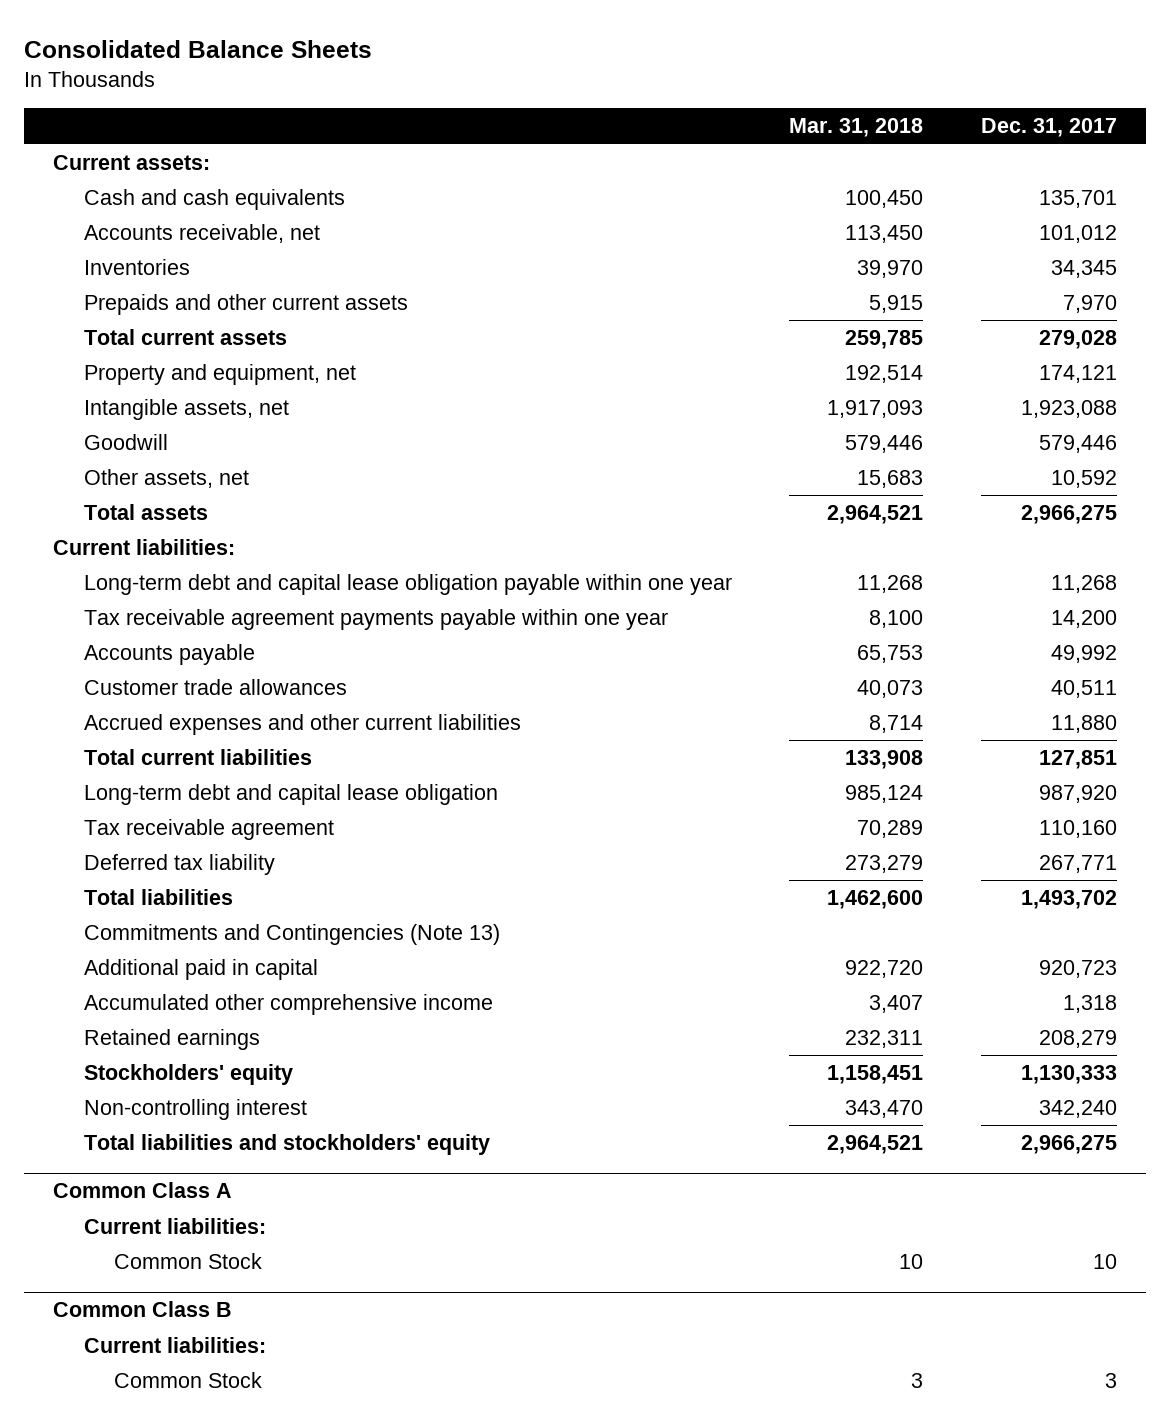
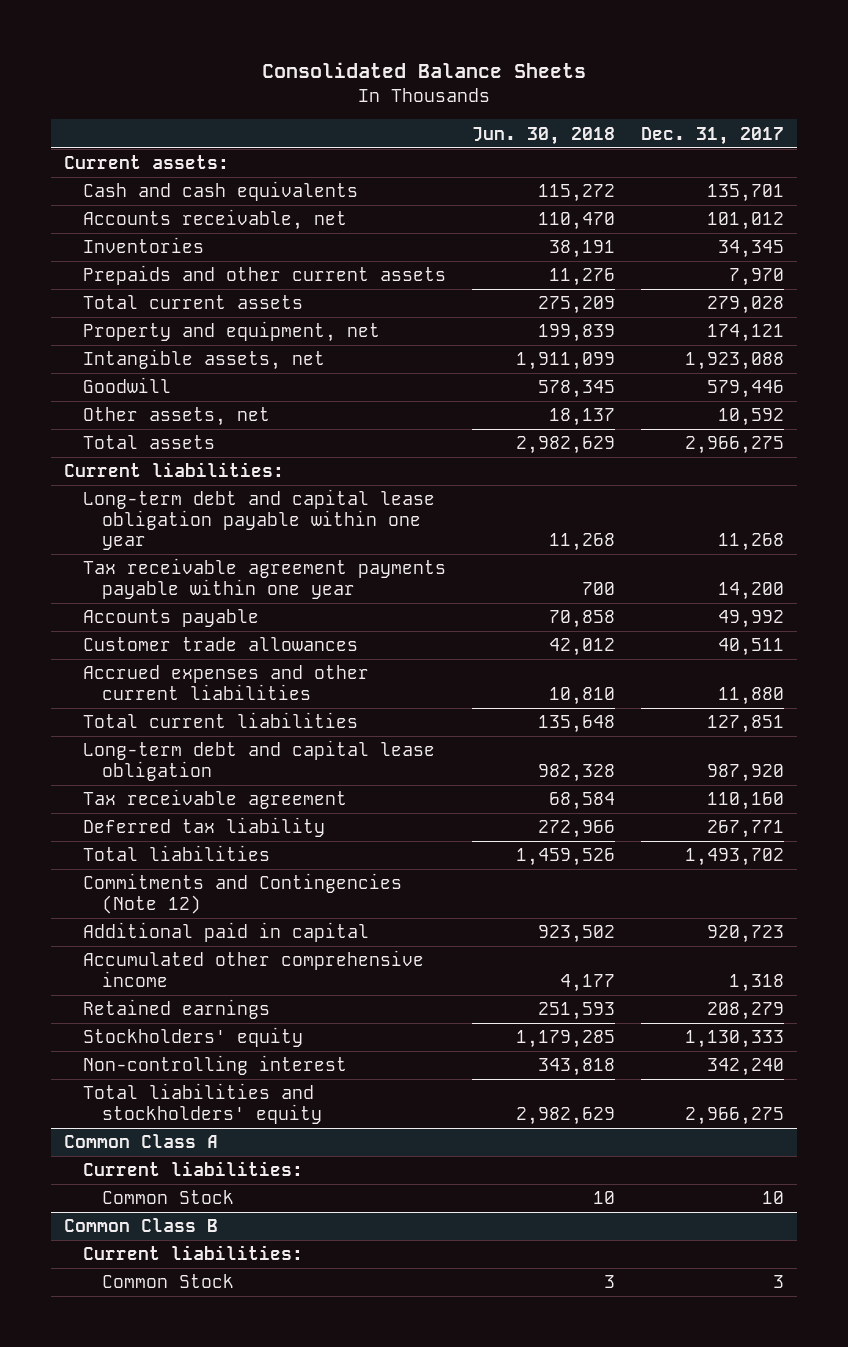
[789,118,924,138] Mar. 31, 2018 -> none
none -> [472,126,616,145] Jun. 30, 2018
[83,924,500,946] Commitments and Contingencies (Note 13) -> [83,873,403,914] Commitments and Contingencies (Note 12)

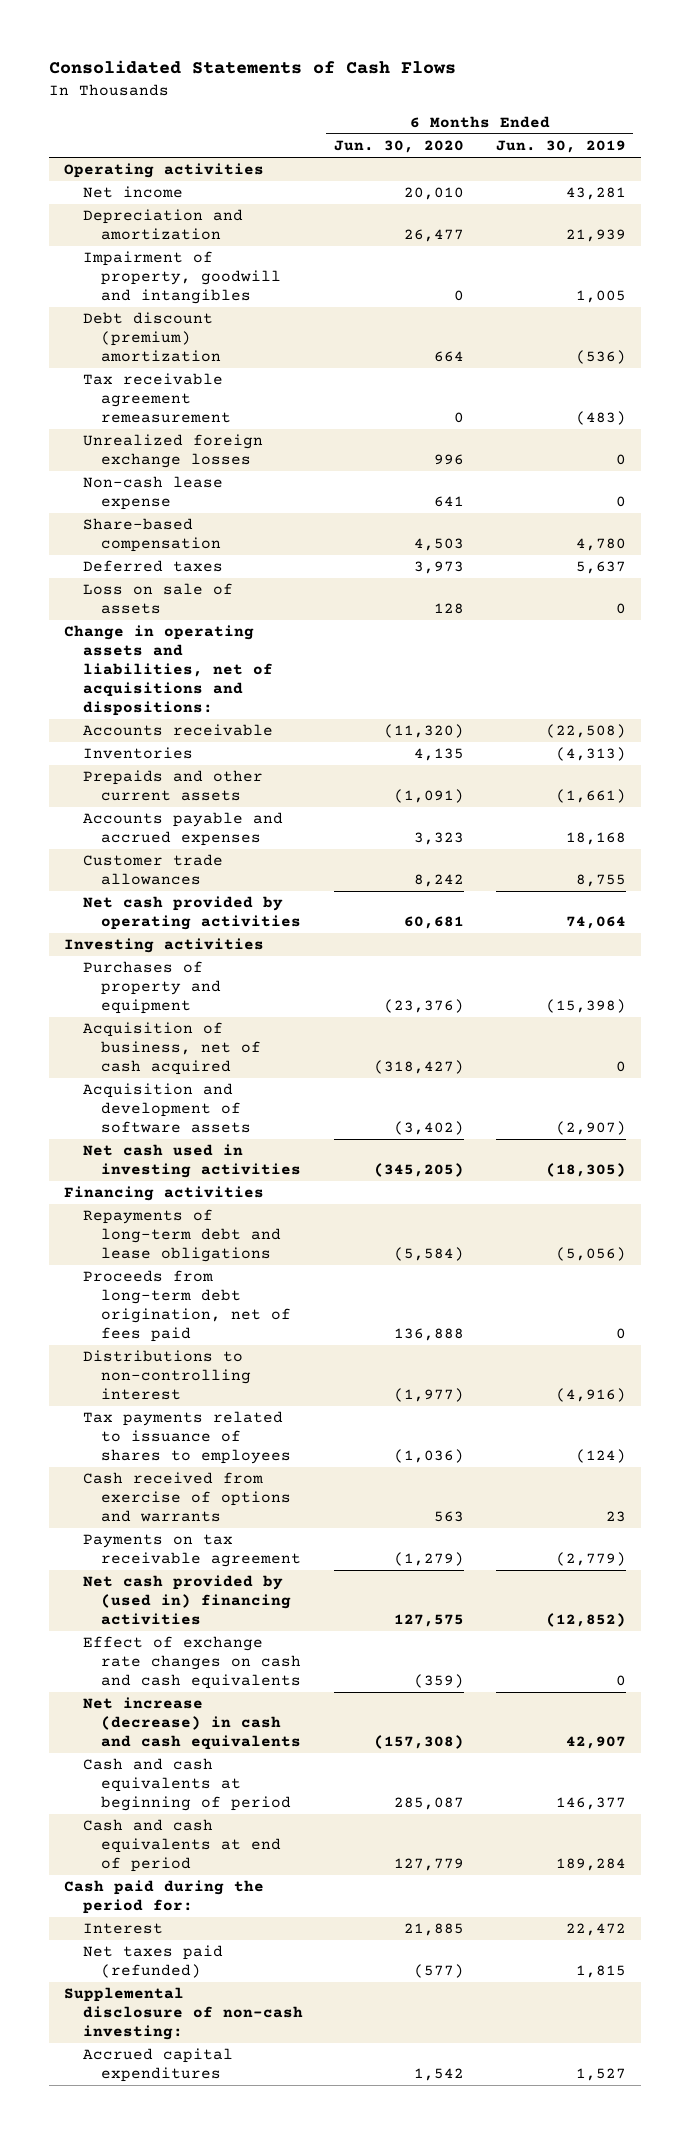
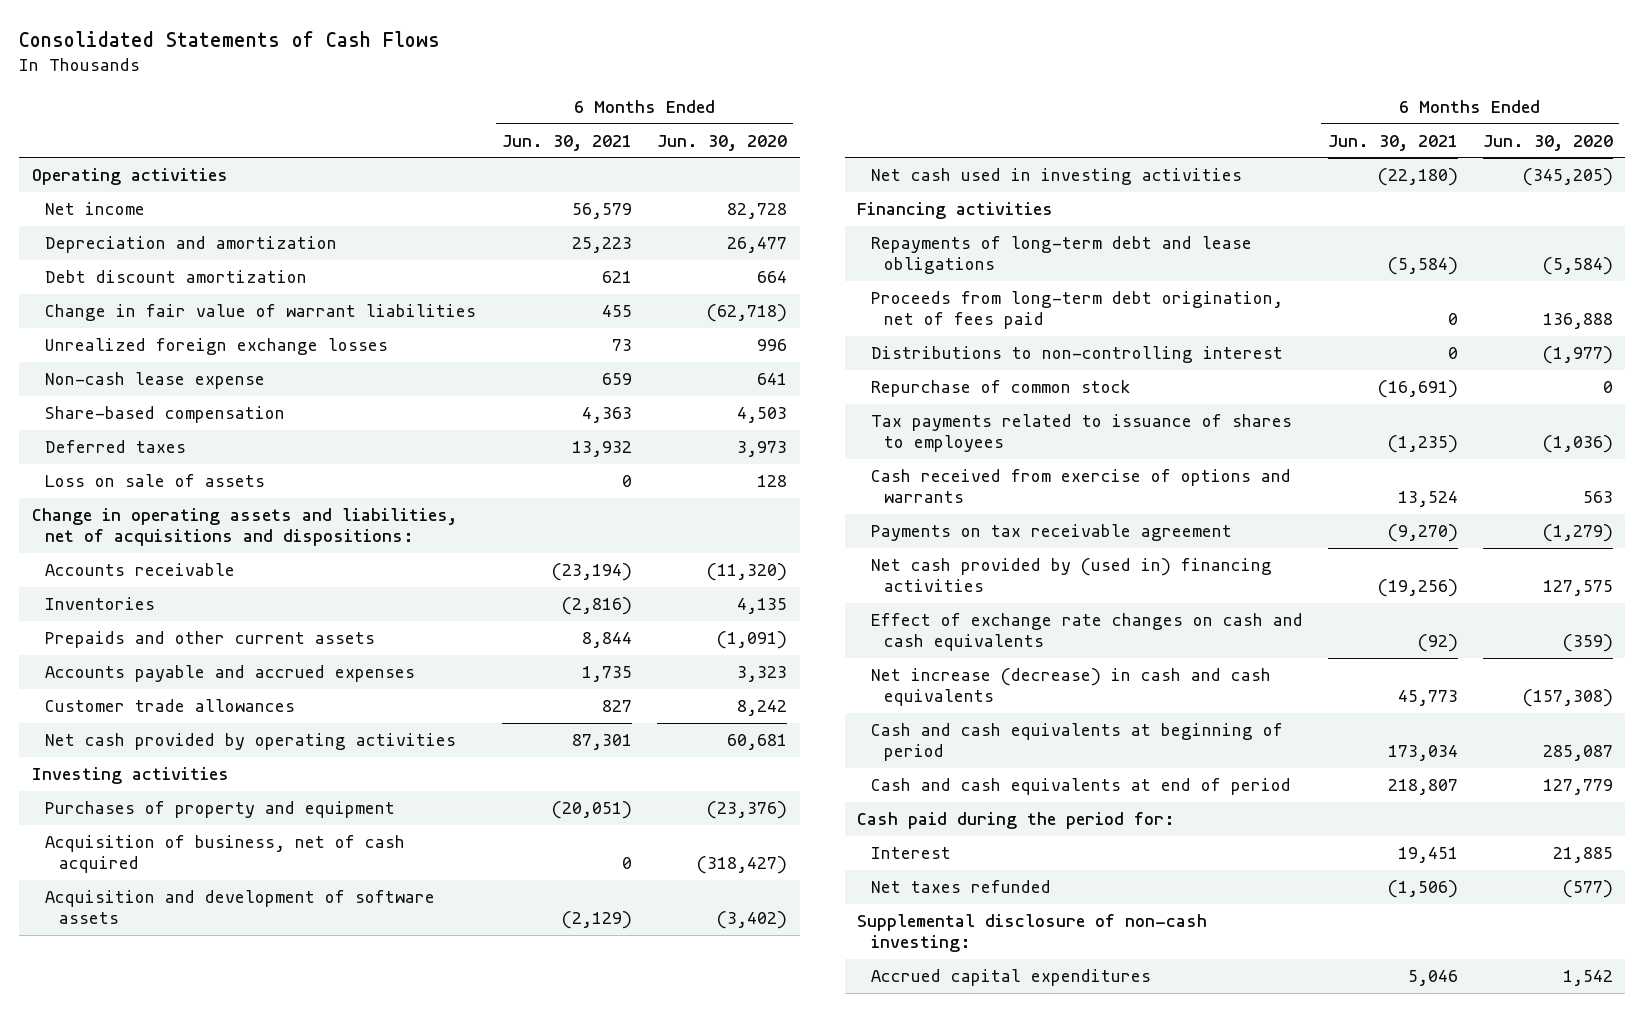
[495,140,626,154] Jun. 30, 2019 -> none
none -> [502,134,633,151] Jun. 30, 2021
[404,187,465,201] 20,010 -> [727,203,788,220] 82,728
[82,251,282,305] Impairment of property, goodwill and intangibles -> none
[82,373,232,424] Tax receivable agreement remeasurement -> none
[82,312,222,363] Debt discount (premium) amortization -> [45,270,308,284] Debt discount amortization
none -> [45,304,477,322] Change in fair value of warrant liabilities
none -> [870,380,1131,398] Repurchase of common stock
[82,1945,223,1979] Net taxes paid (refunded) -> [870,880,1051,894] Net taxes refunded

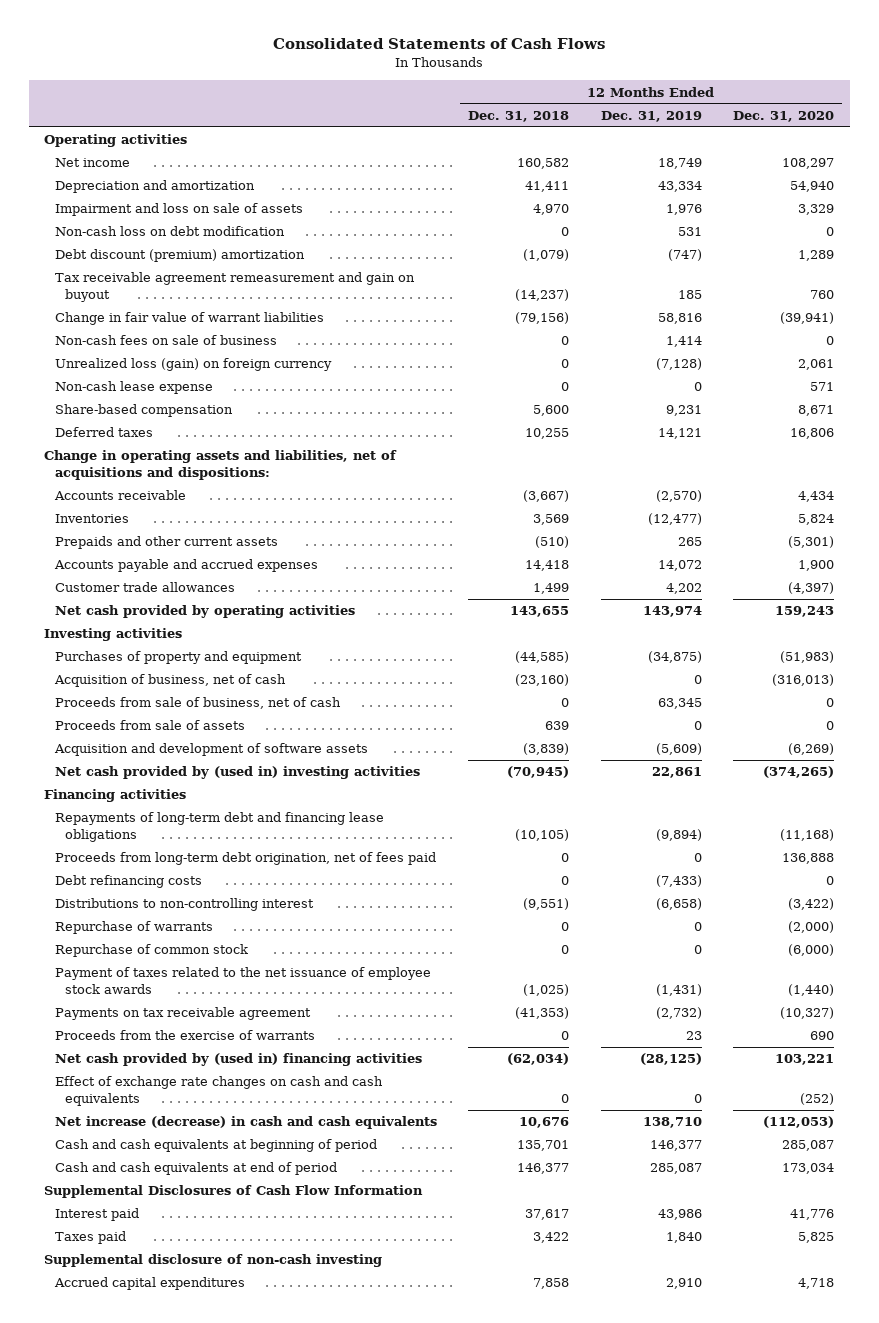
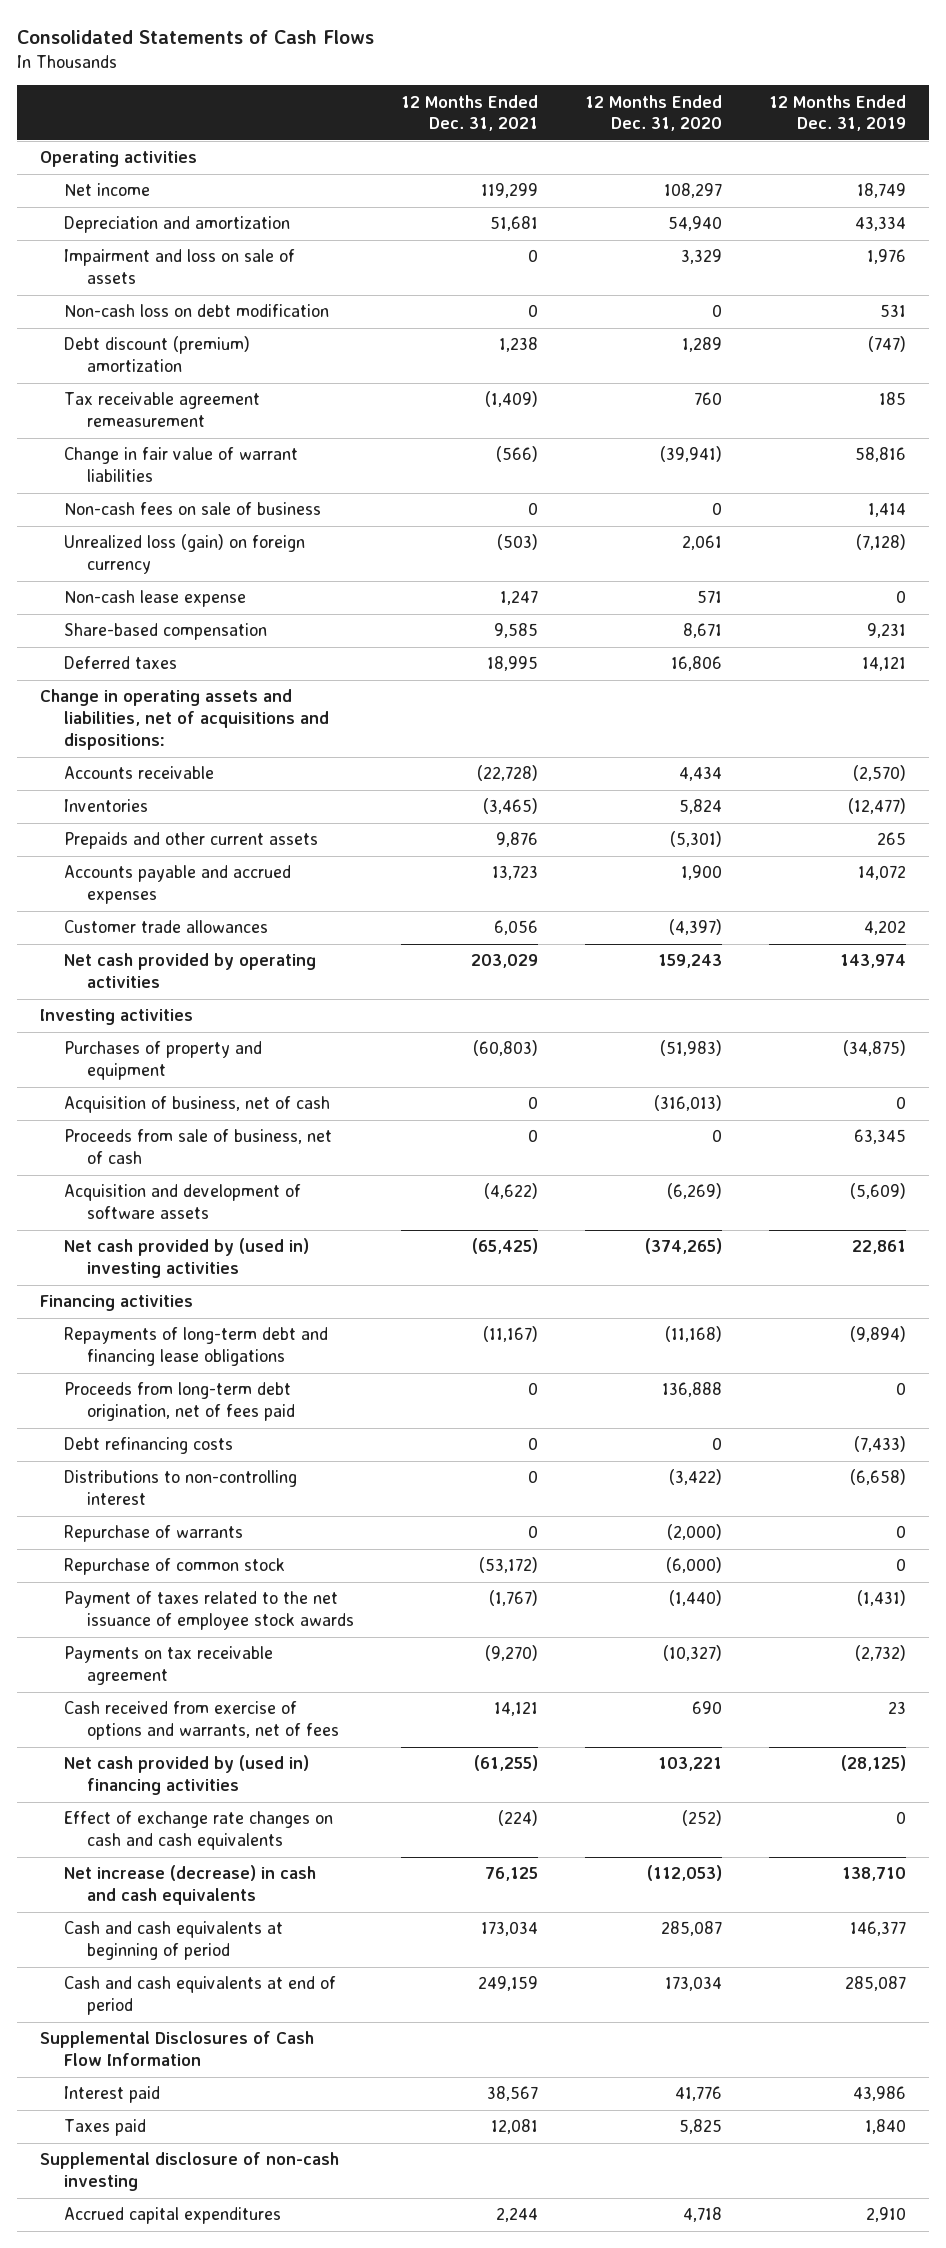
[468,110,570,122] Dec. 31, 2018 -> none
none -> [400,94,538,132] 12 Months Ended Dec. 31, 2021
[54,272,415,303] Tax receivable agreement remeasurement and gain on buyout -> [63,392,260,428] Tax receivable agreement remeasurement
[54,720,245,731] Proceeds from sale of assets -> none
[54,1030,315,1041] Proceeds from the exercise of warrants -> [63,1701,340,1741] Cash received from exercise of options and warrants, net of fees

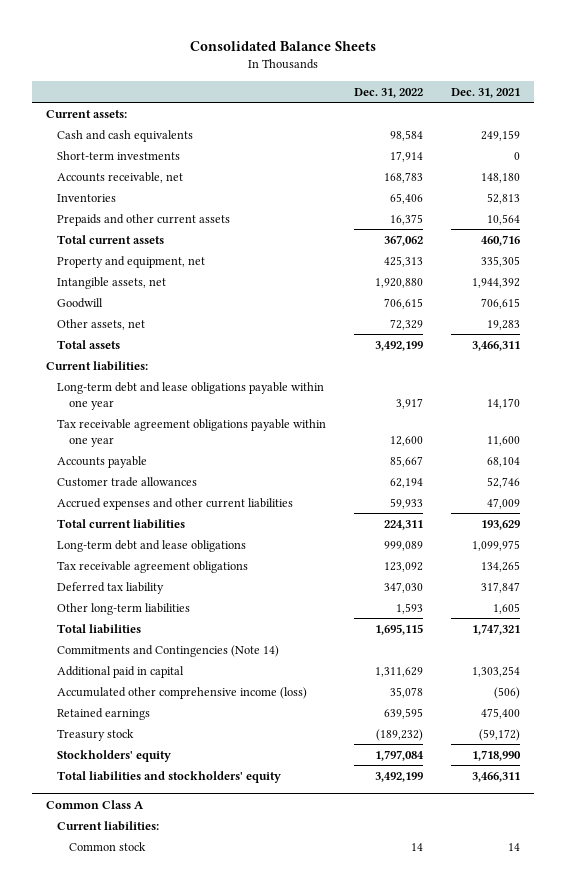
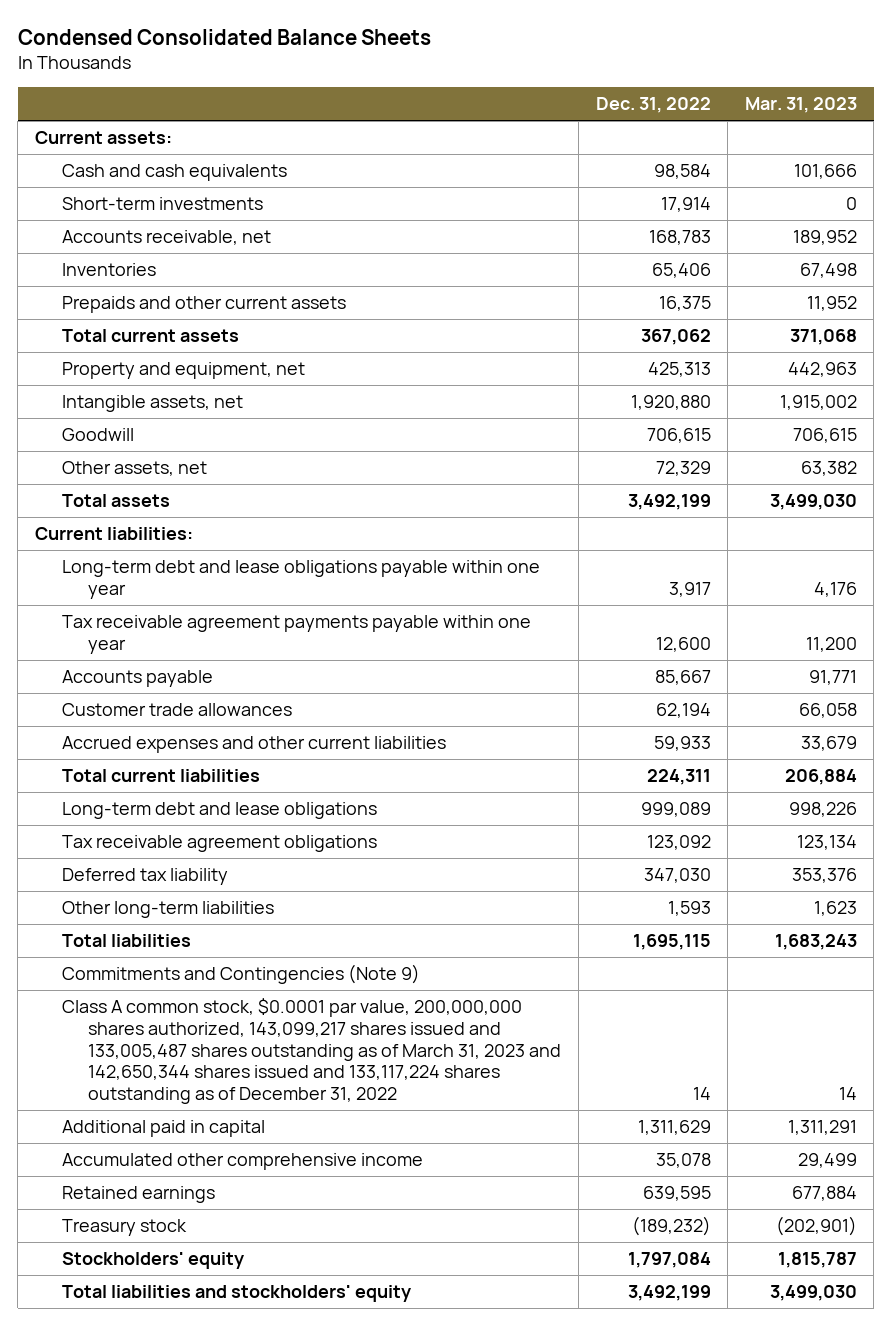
[190,41,377,52] Consolidated Balance Sheets -> [17,29,431,46] Condensed Consolidated Balance Sheets
[451,87,521,98] Dec. 31, 2021 -> none
none -> [744,97,857,114] Mar. 31, 2023
[57,418,327,447] Tax receivable agreement obligations payable within one year -> [61,614,531,654] Tax receivable agreement payments payable within one year
[57,644,280,657] Commitments and Contingencies (Note 14) -> [61,963,420,984] Commitments and Contingencies (Note 9)
none -> [61,997,562,1105] Class A common stock, $0.0001 par value, 200,000,000 shares authorized, 143,099,217 shares issued and 133,005,487 shares outstanding as of March 31, 2023 and 142,650,344 shares issued and 133,117,224 shares outstanding as of December 31, 2022
[57,686,308,699] Accumulated other comprehensive income (loss) -> [61,1152,423,1170] Accumulated other comprehensive income
[45,799,144,809] Common Class A -> none
[57,820,160,831] Current liabilities: -> none
[68,841,146,851] Common stock -> none

